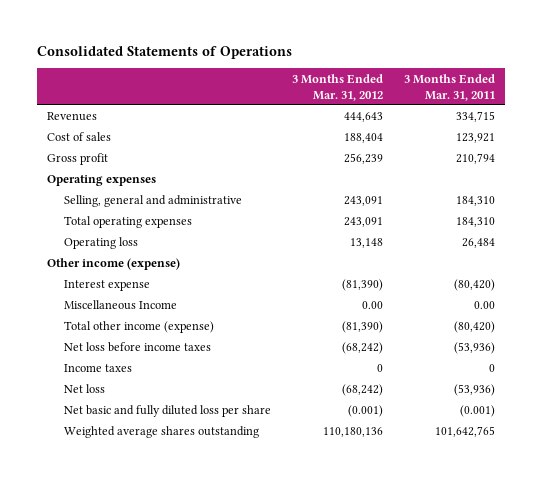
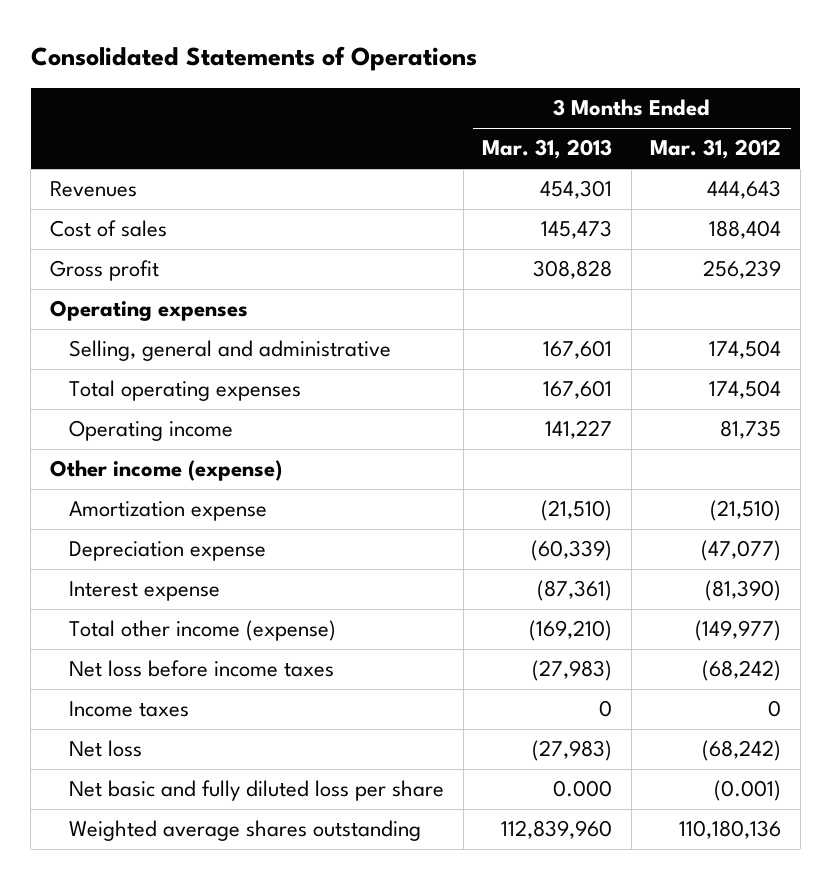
[403,73,495,101] 3 Months Ended Mar. 31, 2011 -> none
none -> [482,139,613,160] Mar. 31, 2013
[343,196,383,207] 243,091 -> [709,340,782,360] 174,504
[343,217,383,228] 243,091 -> [709,380,782,400] 174,504
[64,237,139,250] Operating loss -> [69,420,234,442] Operating income
[349,238,383,249] 13,148 -> [720,420,782,440] 81,735
none -> [69,501,268,522] Amortization expense
none -> [69,541,267,562] Depreciation expense
[64,300,178,311] Miscellaneous Income -> none
[341,321,383,334] (81,390) -> [695,620,782,642] (149,977)

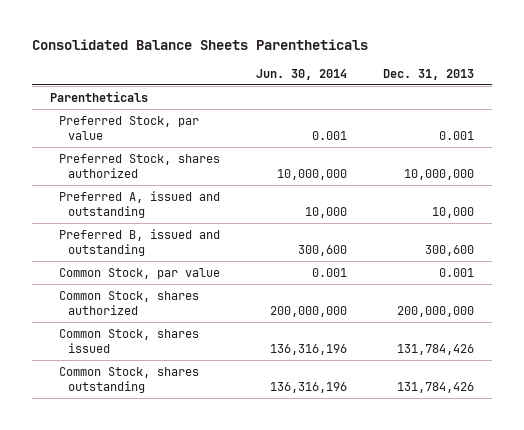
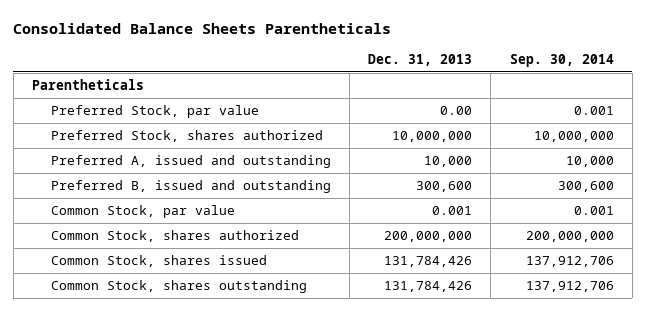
[256,69,348,81] Jun. 30, 2014 -> none
none -> [509,53,614,67] Sep. 30, 2014
[439,130,475,140] 0.001 -> [440,106,473,116] 0.00

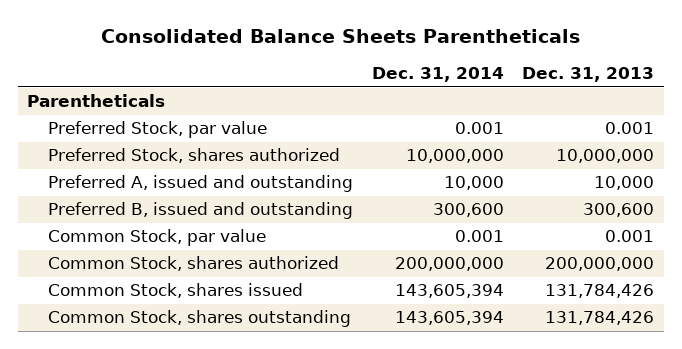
[509,53,614,67] Sep. 30, 2014 -> none
none -> [371,67,504,83] Dec. 31, 2014
[440,106,473,116] 0.00 -> [605,122,655,135] 0.001

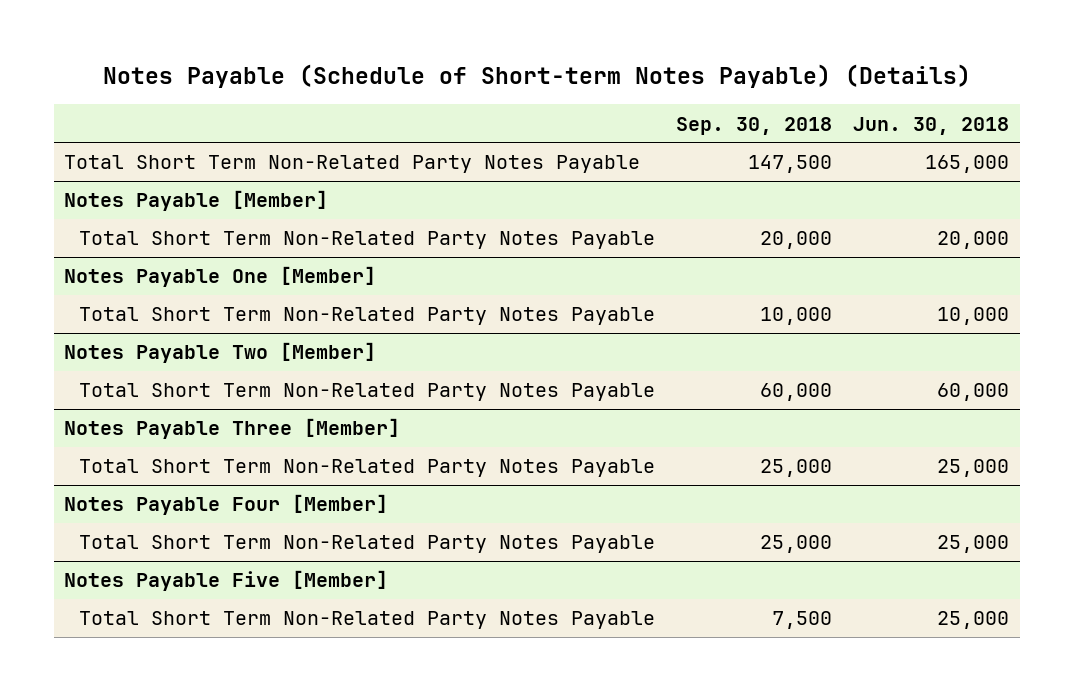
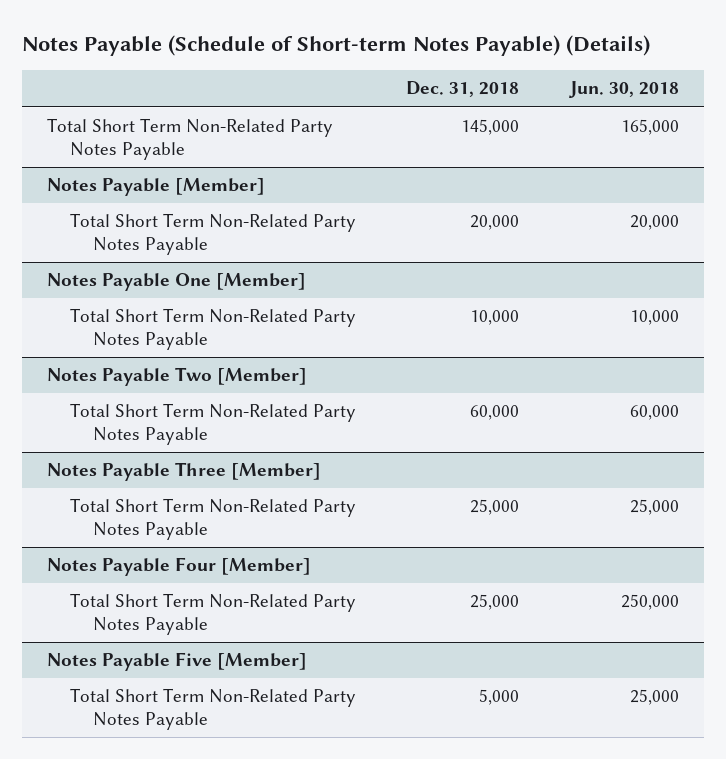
[675,116,832,135] Sep. 30, 2018 -> none
none -> [406,81,520,98] Dec. 31, 2018
[937,535,1010,554] 25,000 -> [620,594,679,611] 250,000

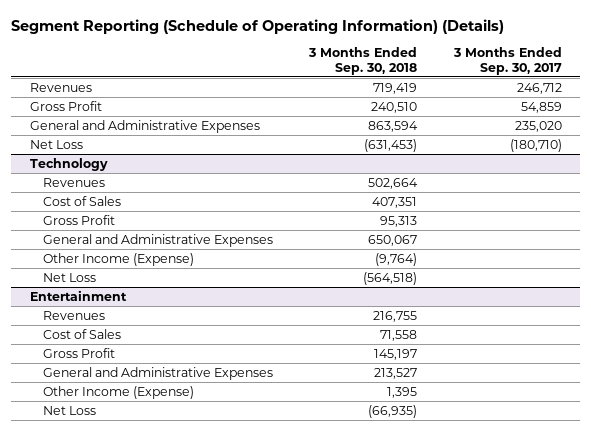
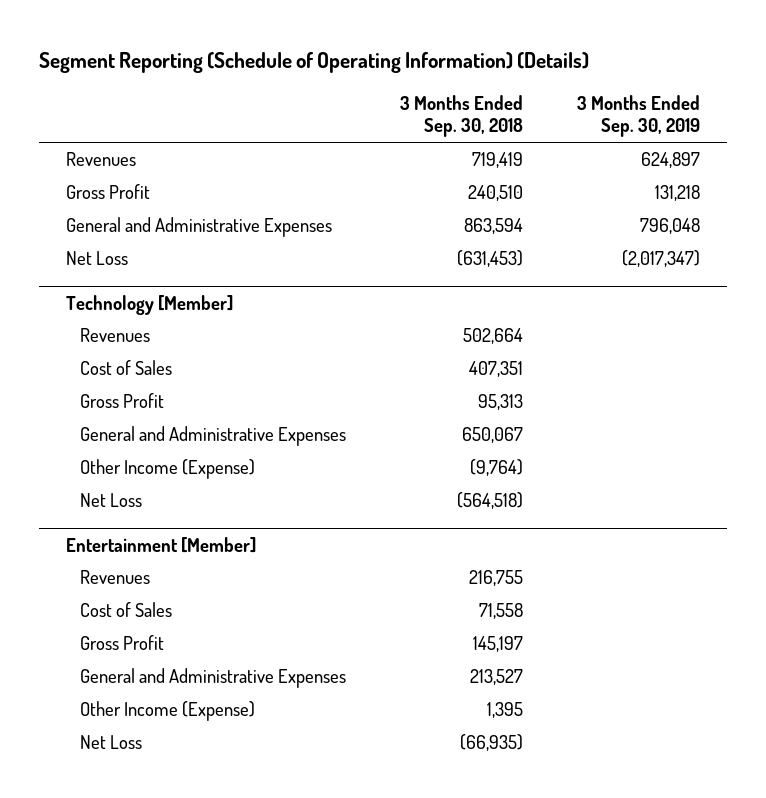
[452,47,562,75] 3 Months Ended Sep. 30, 2017 -> none
none -> [576,94,700,138] 3 Months Ended Sep. 30, 2019
[29,157,108,171] Technology -> [66,294,234,315] Technology [Member]
[29,289,127,301] Entertainment -> [66,536,257,553] Entertainment [Member]

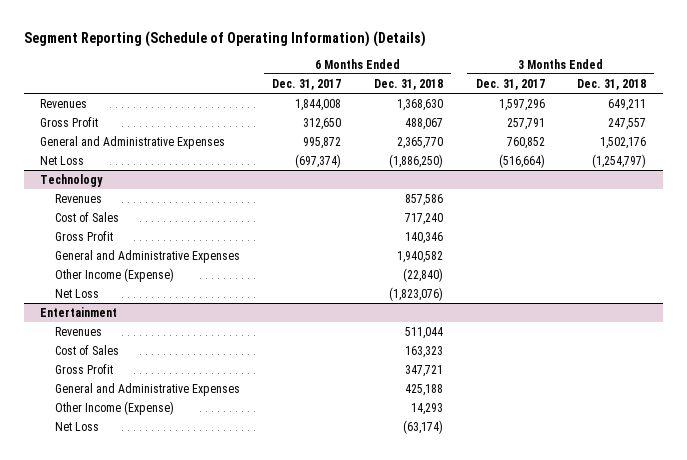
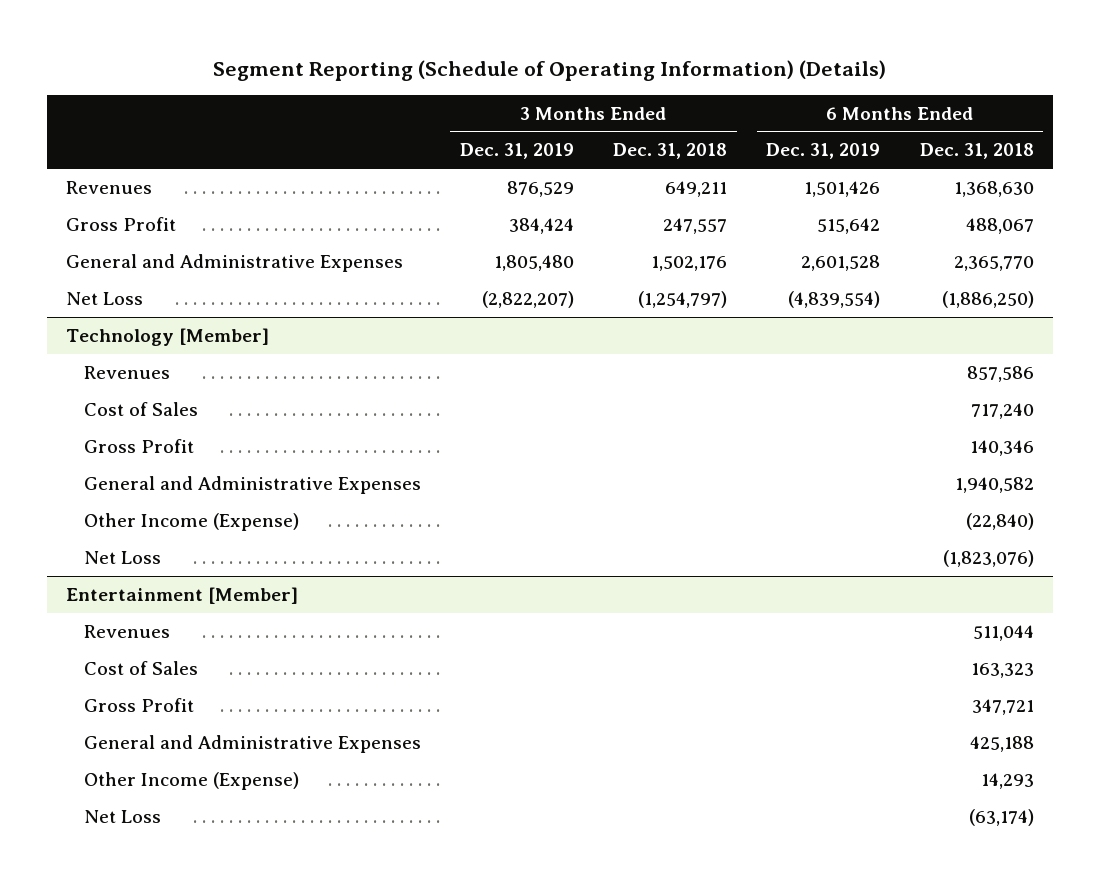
[272,78,342,90] Dec. 31, 2017 -> none
[475,78,545,90] Dec. 31, 2017 -> none
none -> [459,143,574,160] Dec. 31, 2019
none -> [766,143,881,160] Dec. 31, 2019
[40,173,104,187] Technology -> [66,327,270,346] Technology [Member]
[40,306,118,317] Entertainment -> [66,586,299,604] Entertainment [Member]

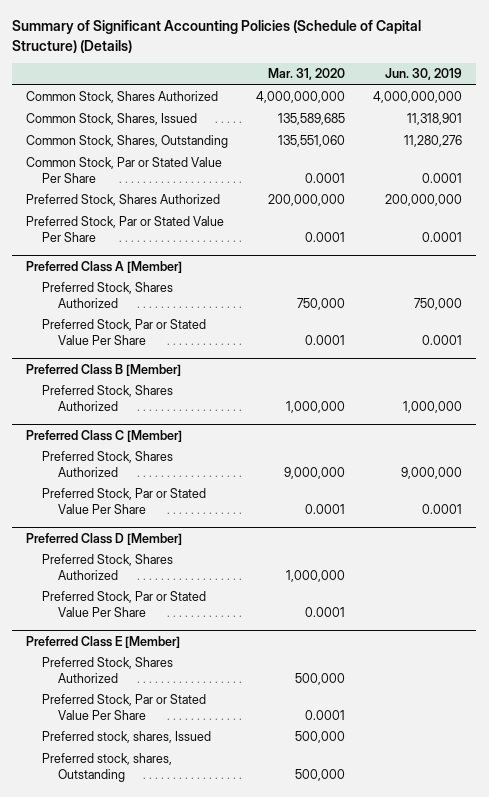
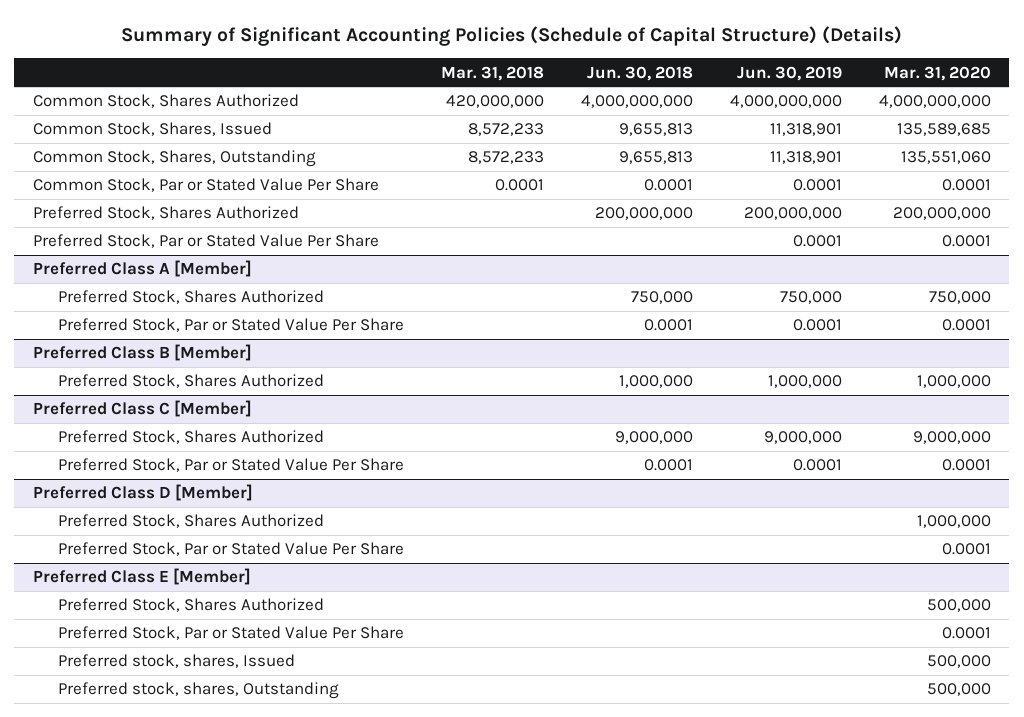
none -> [440,65,544,81] Mar. 31, 2018
none -> [586,65,693,81] Jun. 30, 2018
[404,135,463,148] 11,280,276 -> [769,151,842,165] 11,318,901

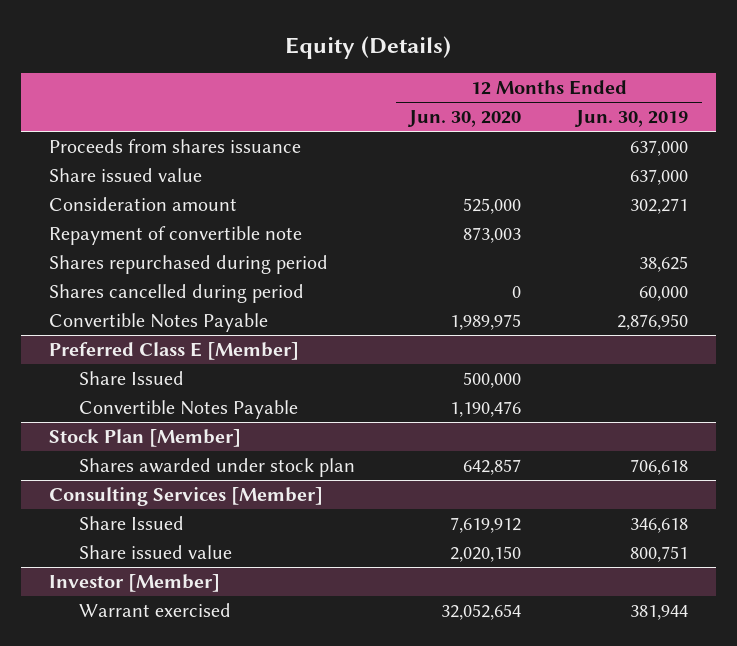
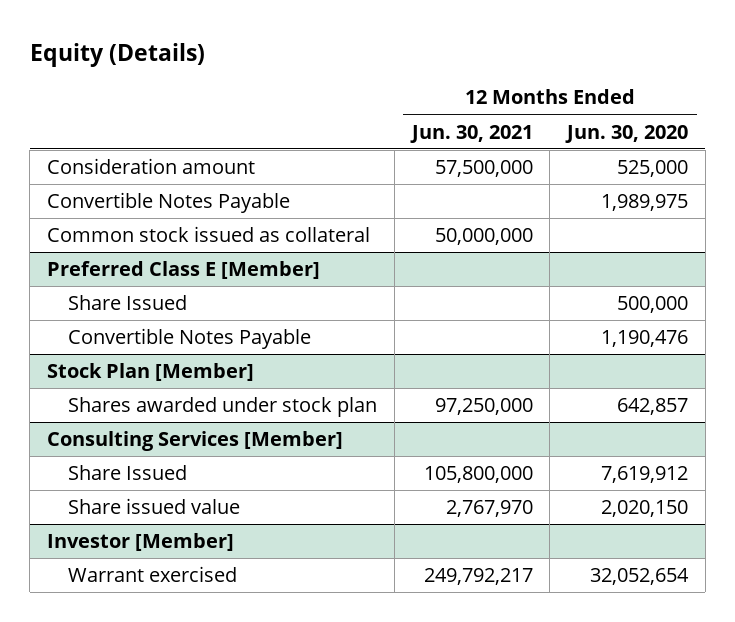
[574,110,689,128] Jun. 30, 2019 -> none
none -> [409,124,533,143] Jun. 30, 2021
[48,139,301,154] Proceeds from shares issuance -> none
[48,168,202,183] Share issued value -> none
[48,226,302,246] Repayment of convertible note -> none
[48,255,328,275] Shares repurchased during period -> none
[48,284,304,304] Shares cancelled during period -> none
none -> [47,226,371,243] Common stock issued as collateral

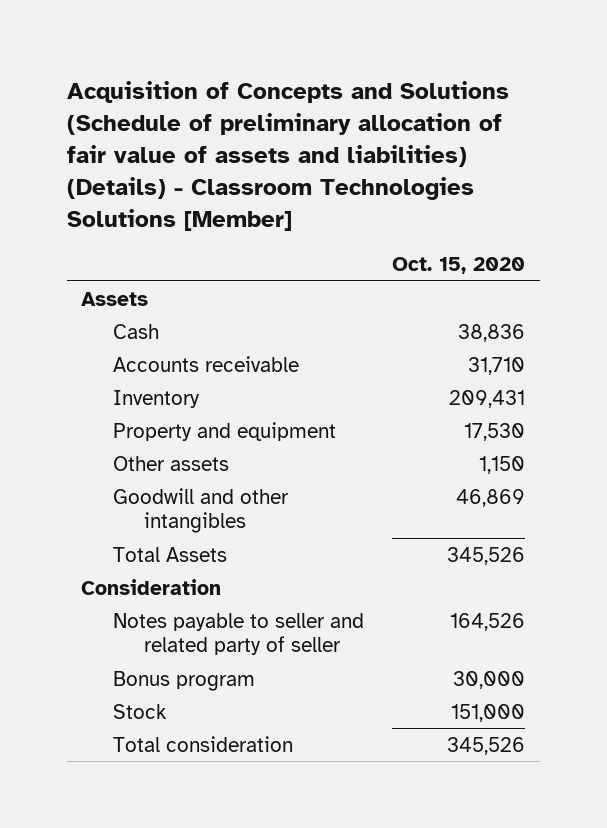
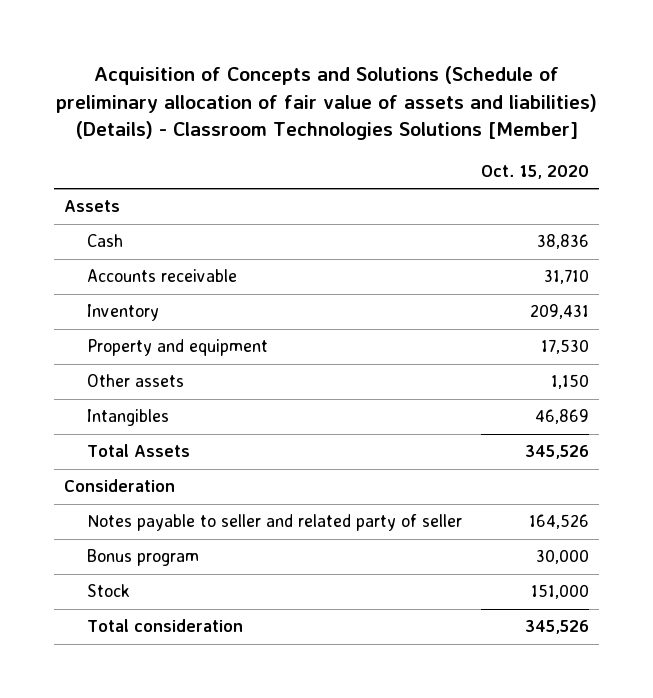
[112,487,289,533] Goodwill and other intangibles -> [86,409,169,427] Intangibles

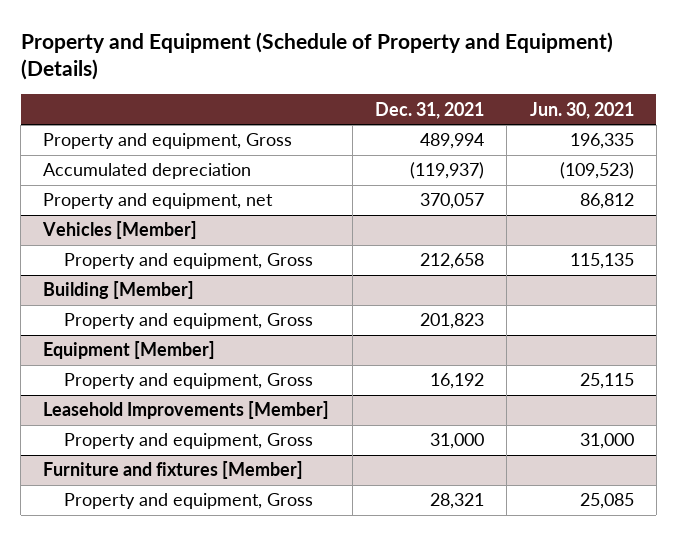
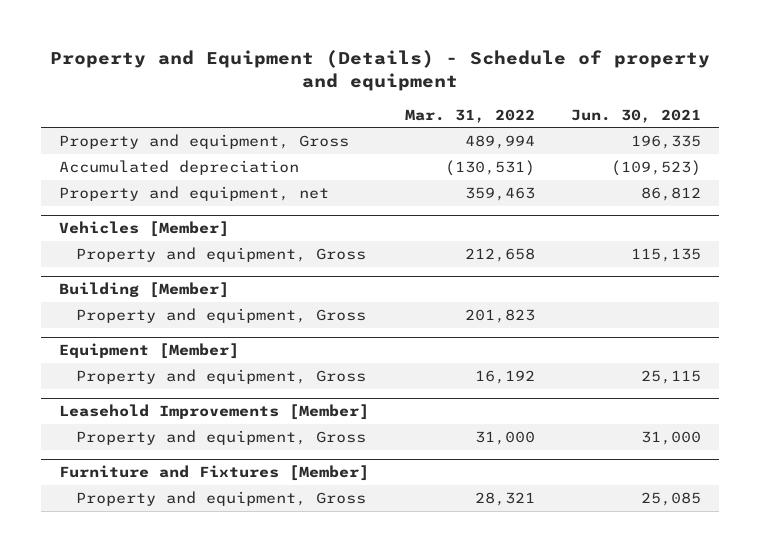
[20,31,613,81] Property and Equipment (Schedule of Property and Equipment) (Details) -> [49,49,710,91] Property and Equipment (Details) - Schedule of property and equipment
[374,101,484,119] Dec. 31, 2021 -> none
none -> [404,108,535,123] Mar. 31, 2022
[43,461,304,480] Furniture and fixtures [Member] -> [58,465,369,482] Furniture and Fixtures [Member]

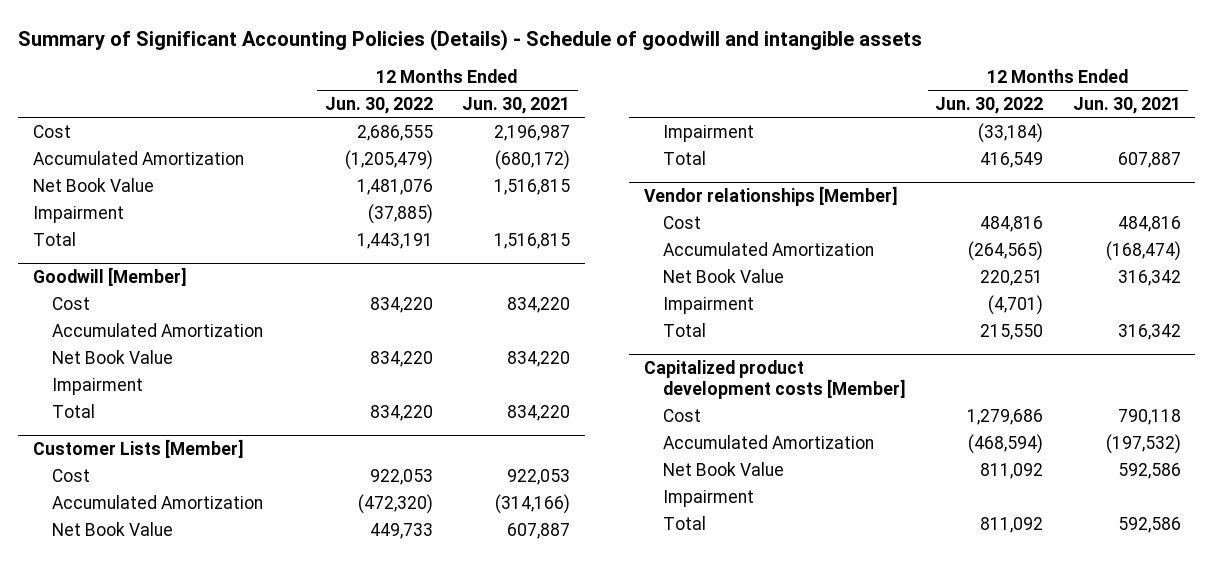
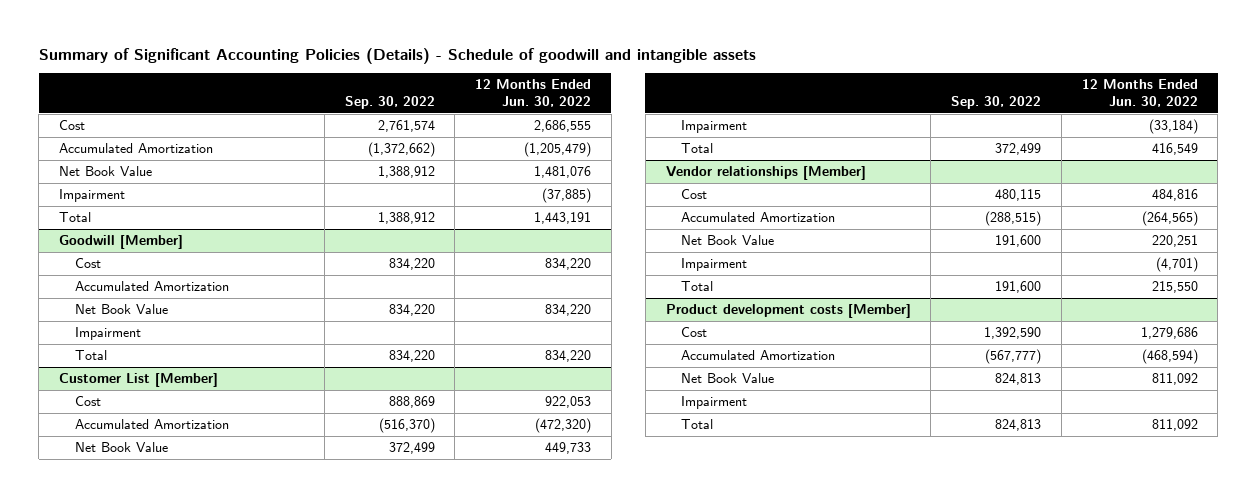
[462,96,571,114] Jun. 30, 2021 -> none
none -> [344,96,435,110] Sep. 30, 2022
[33,439,245,459] Customer Lists [Member] -> [59,373,219,388] Customer List [Member]
[643,360,906,399] Capitalized product development costs [Member] -> [665,304,911,319] Product development costs [Member]

